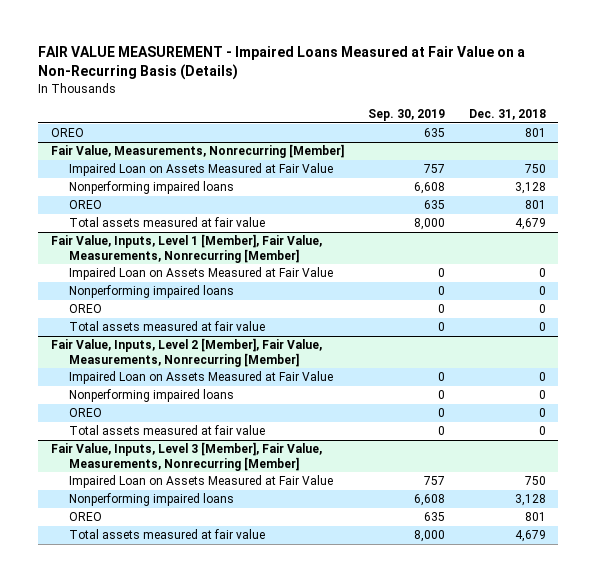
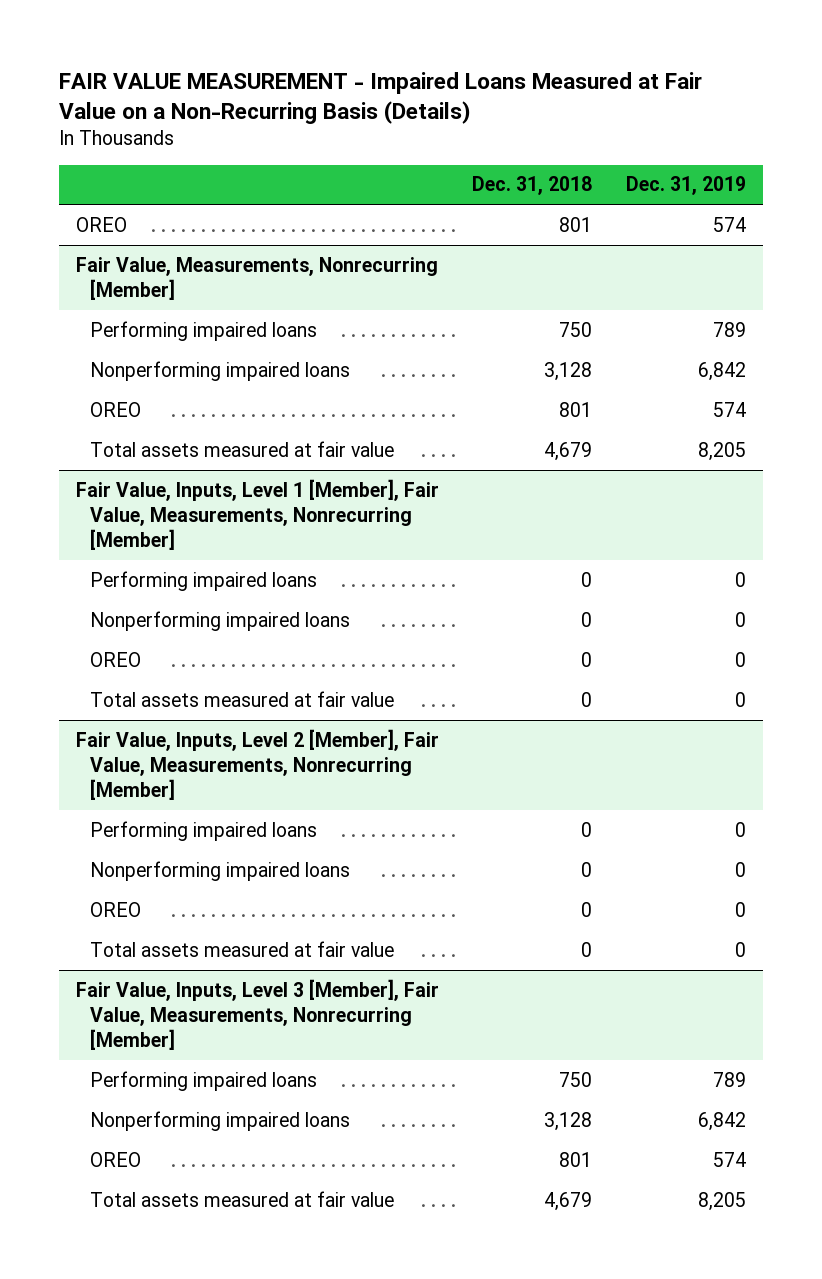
[367,109,445,122] Sep. 30, 2019 -> none
none -> [626,176,747,196] Dec. 31, 2019
[68,163,333,177] Impaired Loan on Assets Measured at Fair Value -> none
none -> [90,320,318,341] Performing impaired loans
[68,267,333,281] Impaired Loan on Assets Measured at Fair Value -> none
none -> [90,570,318,591] Performing impaired loans
[68,371,333,385] Impaired Loan on Assets Measured at Fair Value -> none
none -> [90,820,318,841] Performing impaired loans
[68,475,333,489] Impaired Loan on Assets Measured at Fair Value -> none
none -> [90,1070,318,1091] Performing impaired loans

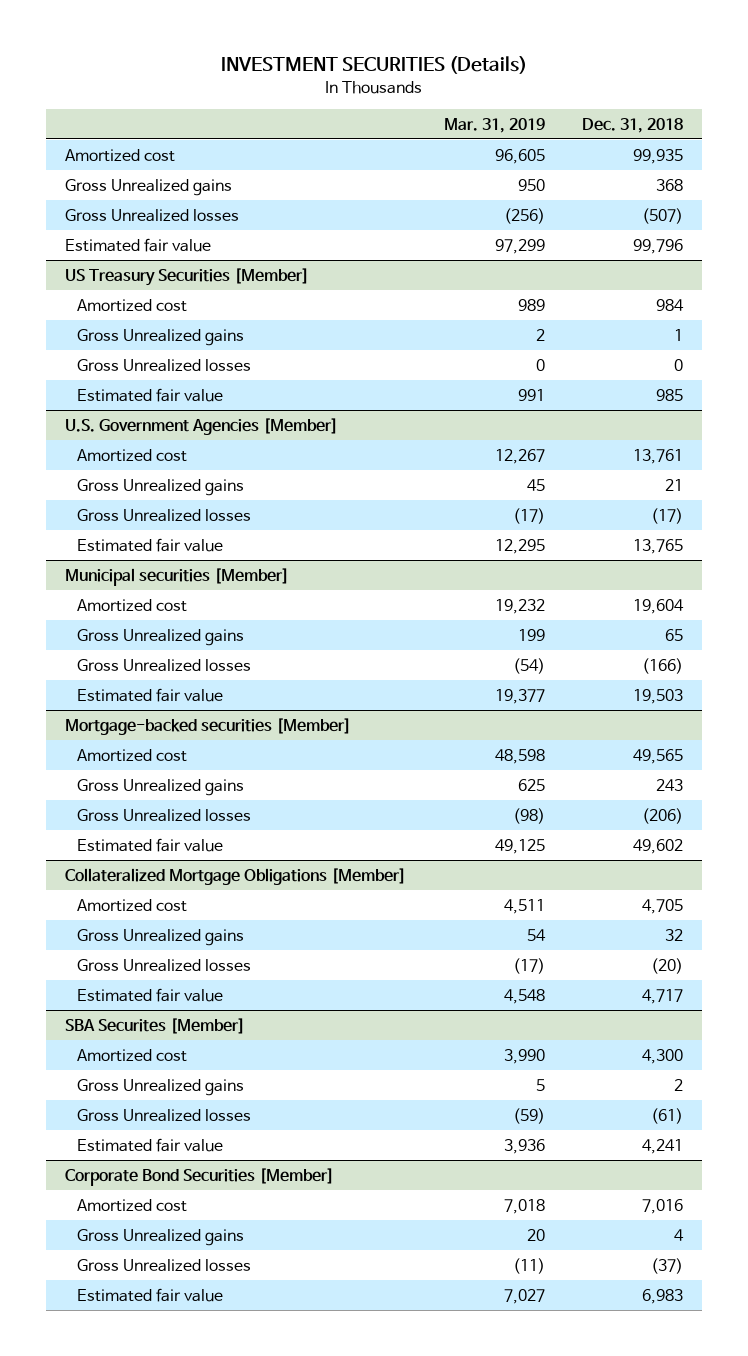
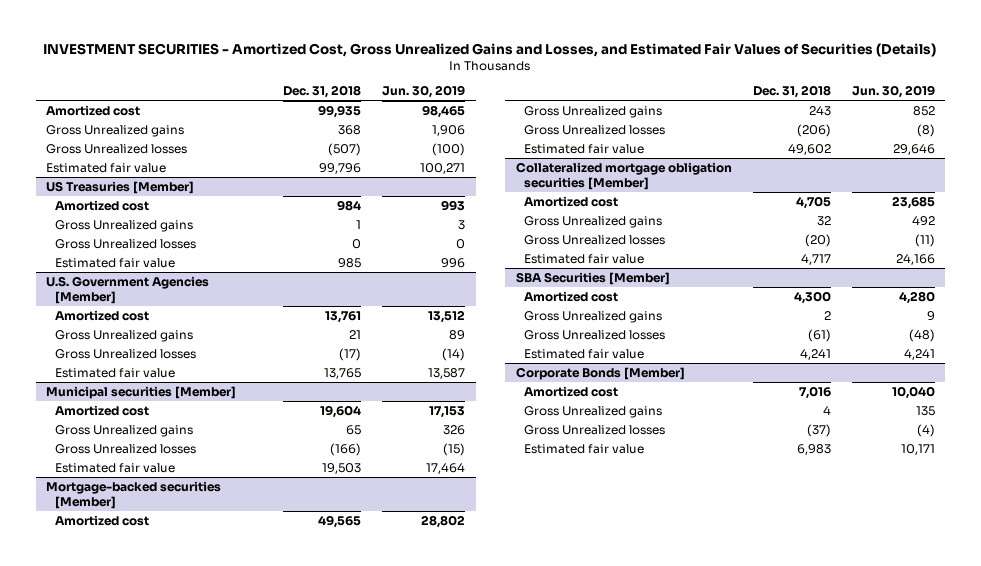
[221,56,528,75] INVESTMENT SECURITIES (Details) -> [43,42,937,57] INVESTMENT SECURITIES - Amortized Cost, Gross Unrealized Gains and Losses, and Estimated Fair Values of Securities (Details)
[443,117,545,133] Mar. 31, 2019 -> none
none -> [382,85,466,99] Jun. 30, 2019
[65,267,310,286] US Treasury Securities [Member] -> [46,180,195,194] US Treasuries [Member]
[65,867,407,885] Collateralized Mortgage Obligations [Member] -> [515,161,732,190] Collateralized mortgage obligation securities [Member]
[65,1017,246,1034] SBA Securites [Member] -> [515,271,670,285] SBA Securities [Member]
[65,1167,335,1186] Corporate Bond Securities [Member] -> [515,366,685,380] Corporate Bonds [Member]

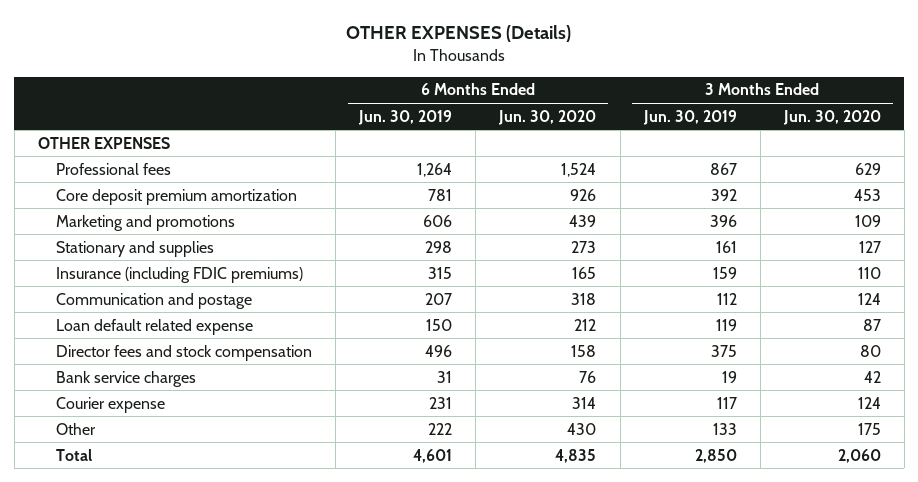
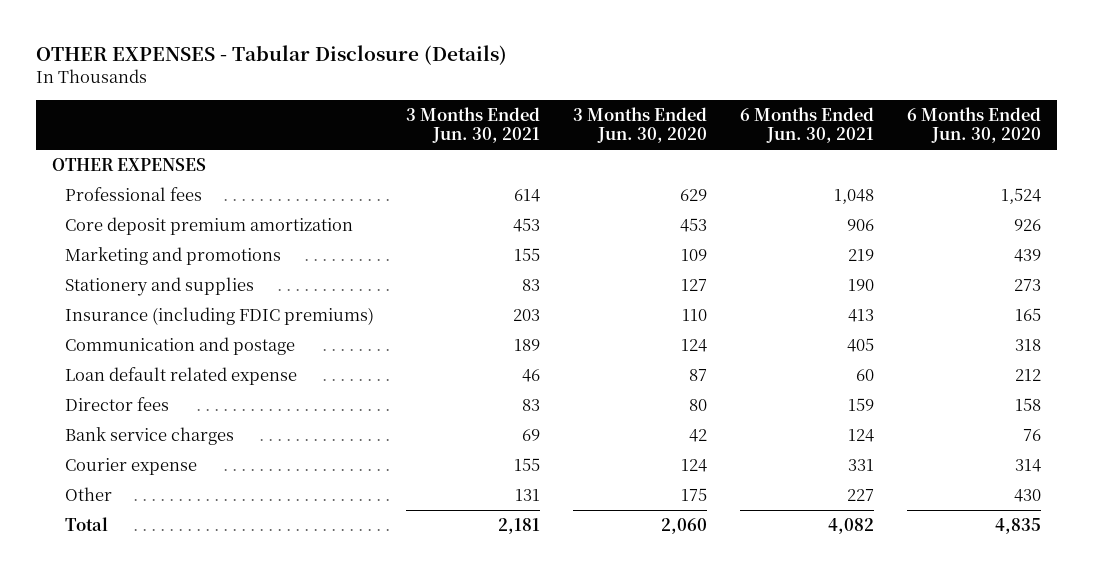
[346,24,572,42] OTHER EXPENSES (Details) -> [35,45,507,66] OTHER EXPENSES - Tabular Disclosure (Details)
[358,109,453,125] Jun. 30, 2019 -> none
[642,109,737,125] Jun. 30, 2019 -> none
none -> [406,106,541,144] 3 Months Ended Jun. 30, 2021
none -> [739,106,874,144] 6 Months Ended Jun. 30, 2021
[56,240,215,257] Stationary and supplies -> [64,277,254,297] Stationery and supplies
[56,344,313,361] Director fees and stock compensation -> [64,397,169,412] Director fees

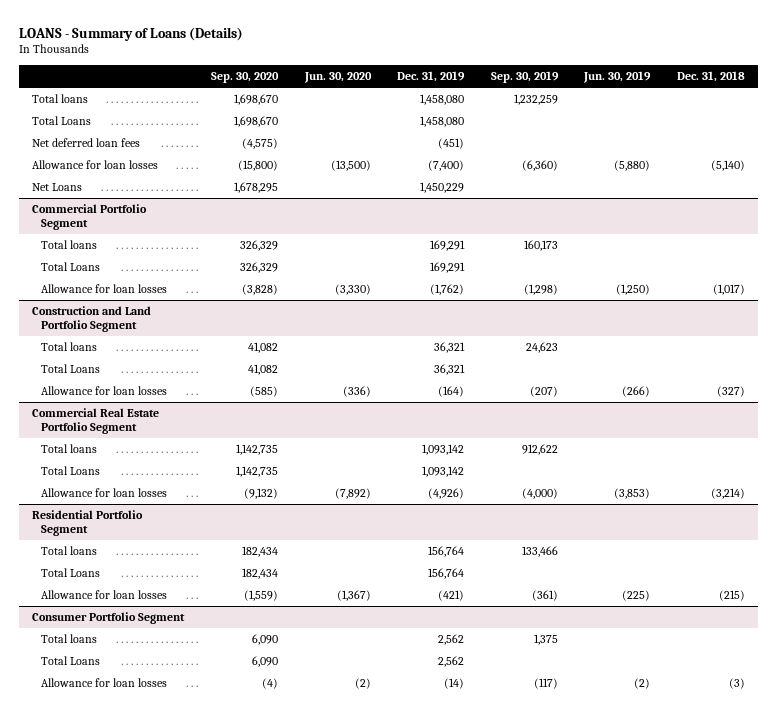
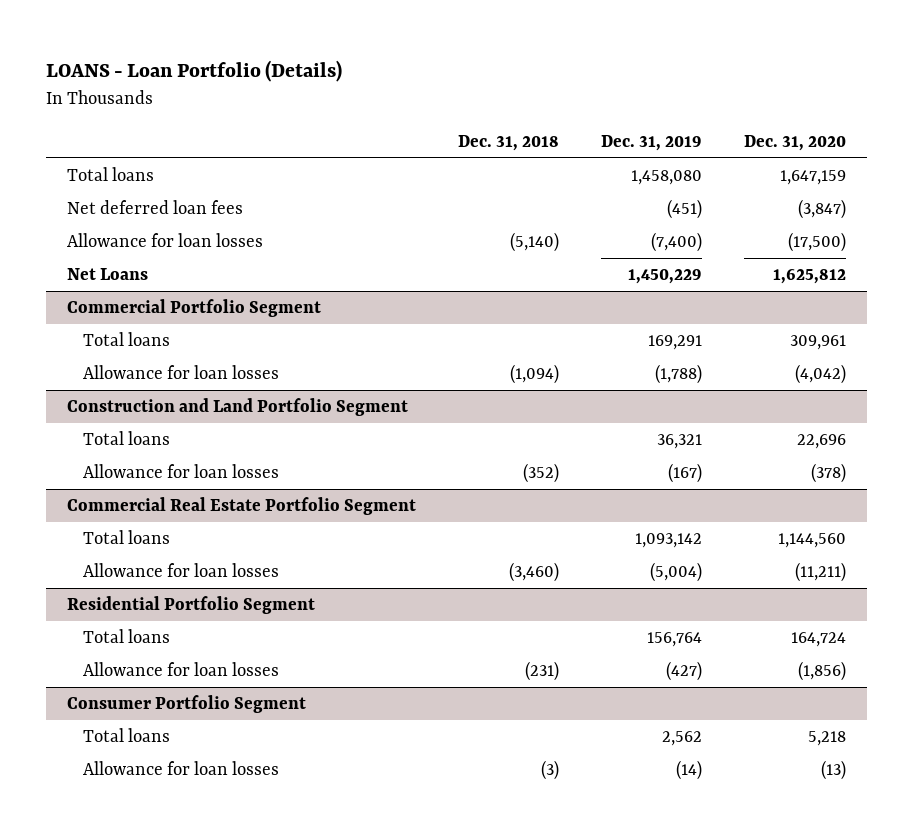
[19,26,244,41] LOANS - Summary of Loans (Details) -> [45,60,342,83] LOANS - Loan Portfolio (Details)
[211,72,280,84] Sep. 30, 2020 -> none
[303,72,372,84] Jun. 30, 2020 -> none
[490,71,559,84] Sep. 30, 2019 -> none
[583,71,652,84] Jun. 30, 2019 -> none
none -> [743,134,846,151] Dec. 31, 2020
[32,116,92,126] Total Loans -> none
[41,262,101,272] Total Loans -> none
[430,284,465,296] (1,762) -> [654,364,702,385] (1,788)
[712,284,745,296] (1,017) -> [509,364,559,385] (1,094)
[41,364,101,374] Total Loans -> none
[438,386,465,398] (164) -> [667,463,702,484] (167)
[716,386,745,398] (327) -> [522,463,559,484] (352)
[41,466,101,476] Total Loans -> none
[428,488,465,500] (4,926) -> [649,562,702,583] (5,004)
[710,488,745,500] (3,214) -> [508,562,559,583] (3,460)
[41,568,101,578] Total Loans -> none
[438,590,465,602] (421) -> [665,661,702,682] (427)
[718,590,745,602] (215) -> [524,661,559,682] (231)
[41,656,101,666] Total Loans -> none

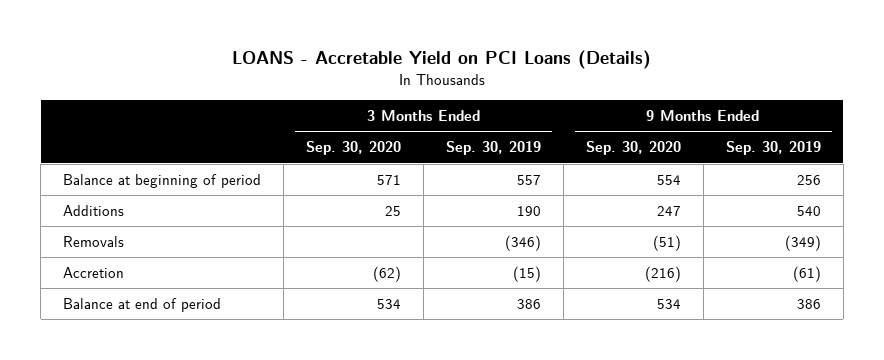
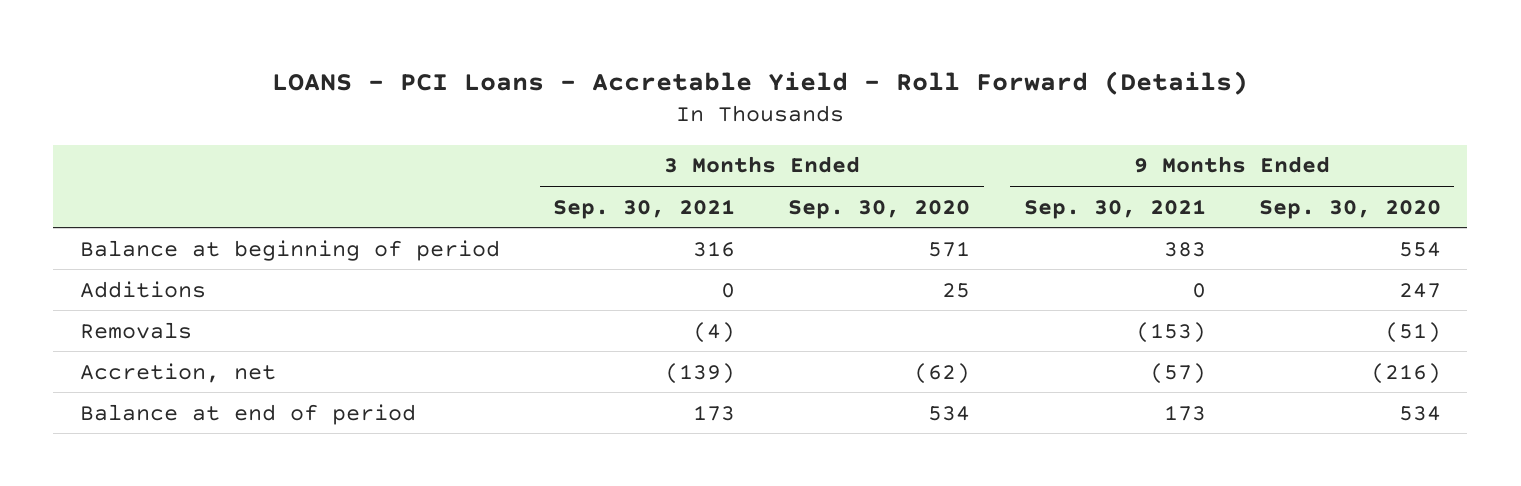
[232,50,652,70] LOANS - Accretable Yield on PCI Loans (Details) -> [272,70,1249,95] LOANS - PCI Loans - Accretable Yield - Roll Forward (Details)
[446,141,542,156] Sep. 30, 2019 -> none
[725,141,821,156] Sep. 30, 2019 -> none
none -> [553,198,736,219] Sep. 30, 2021
none -> [1023,198,1206,219] Sep. 30, 2021
[63,266,125,278] Accretion -> [79,362,276,383] Accretion, net

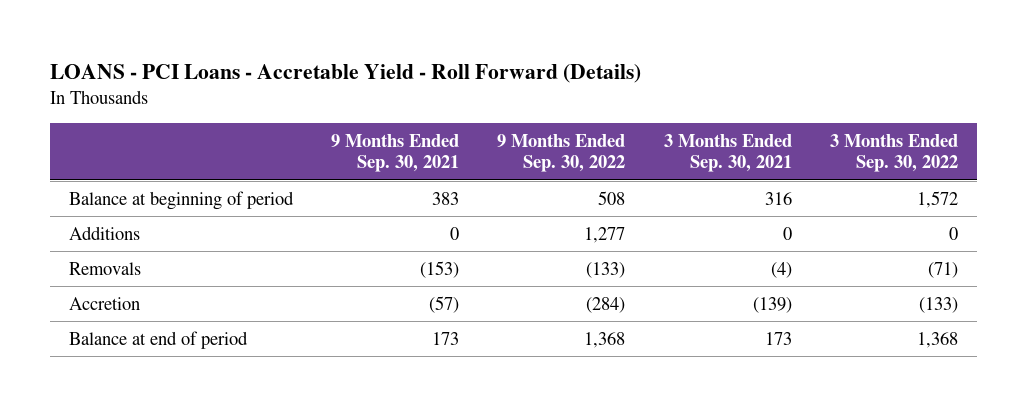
[788,199,971,219] Sep. 30, 2020 -> none
[1258,199,1441,219] Sep. 30, 2020 -> none
none -> [497,133,626,173] 9 Months Ended Sep. 30, 2022
none -> [829,133,958,173] 3 Months Ended Sep. 30, 2022
[79,362,276,383] Accretion, net -> [69,296,141,310] Accretion

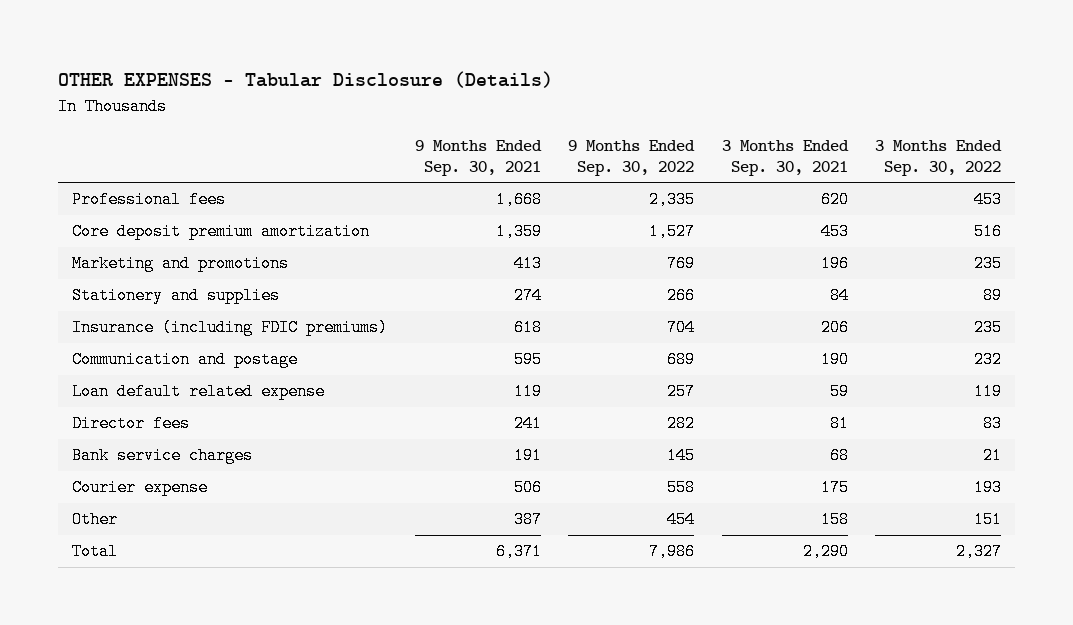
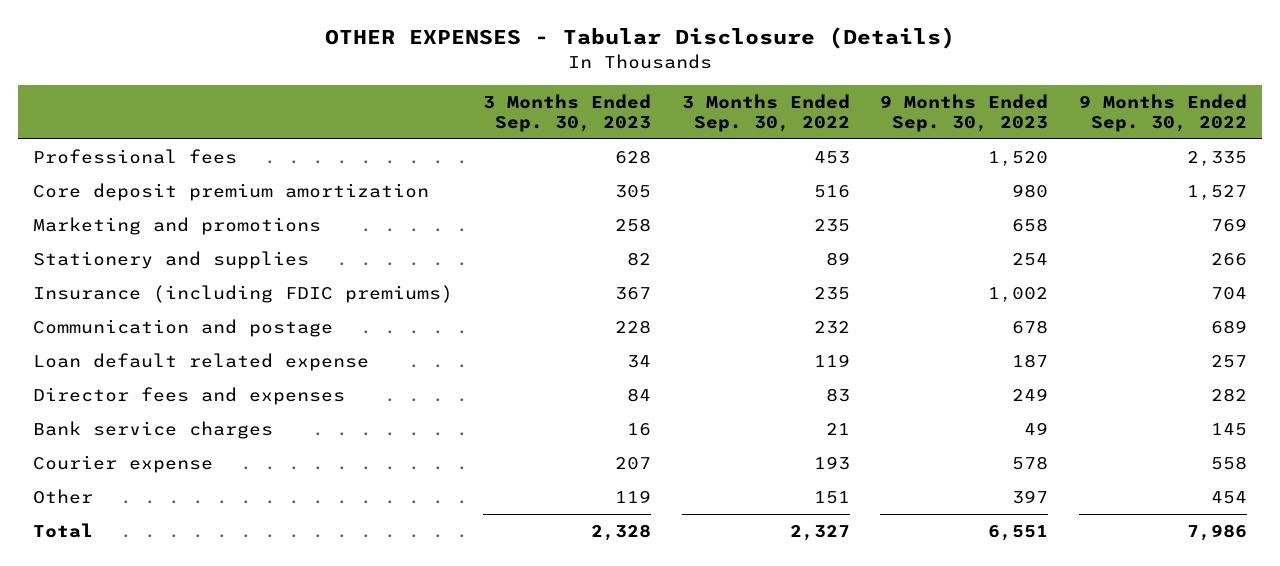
[414,139,542,176] 9 Months Ended Sep. 30, 2021 -> none
[721,139,849,176] 3 Months Ended Sep. 30, 2021 -> none
none -> [483,93,652,132] 3 Months Ended Sep. 30, 2023
none -> [880,93,1049,132] 9 Months Ended Sep. 30, 2023
[71,415,190,433] Director fees -> [32,386,345,405] Director fees and expenses

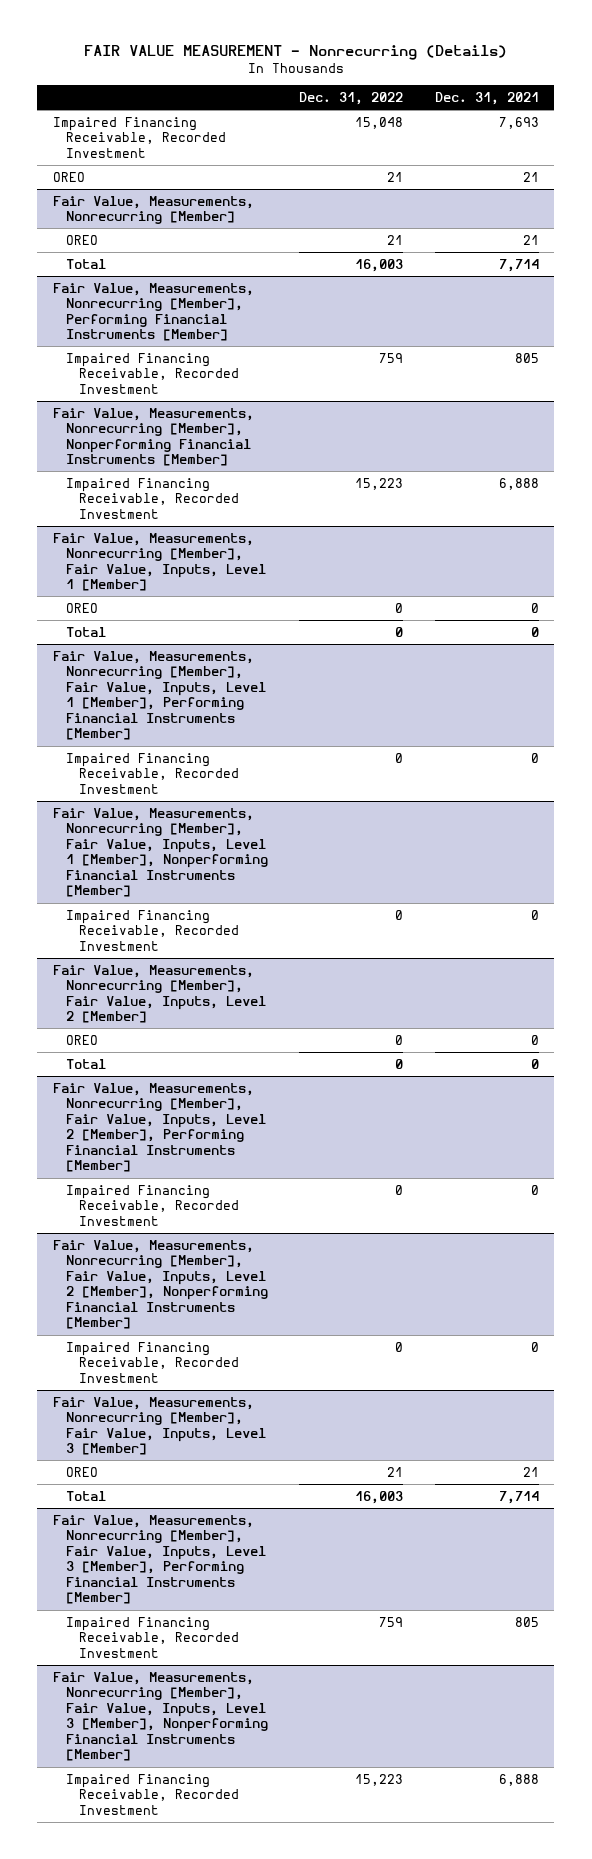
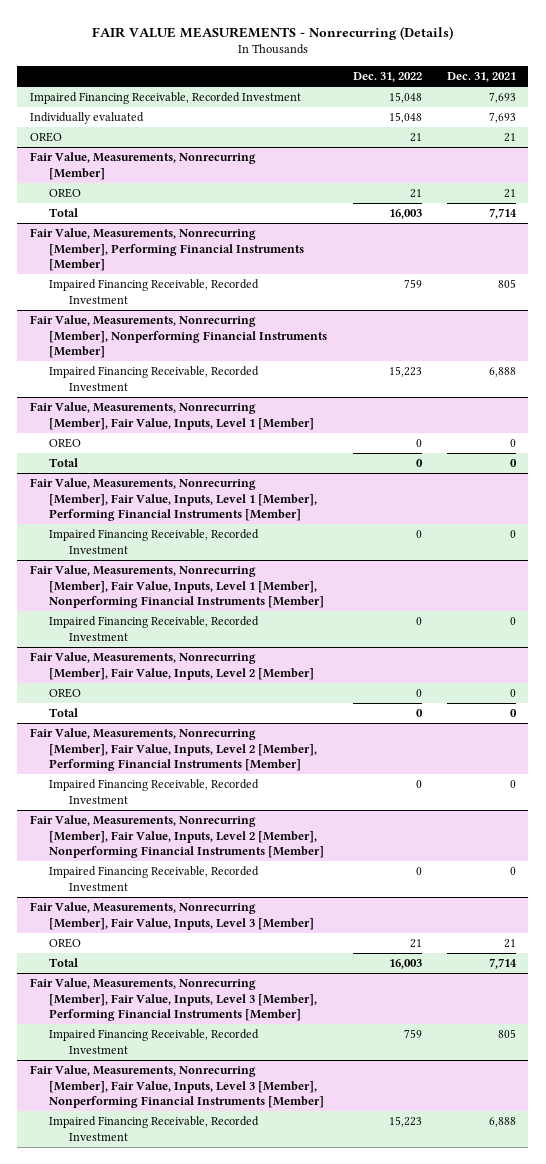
[83,45,507,61] FAIR VALUE MEASUREMENT - Nonrecurring (Details) -> [91,25,453,40] FAIR VALUE MEASUREMENTS - Nonrecurring (Details)
none -> [30,112,145,125] Individually evaluated

